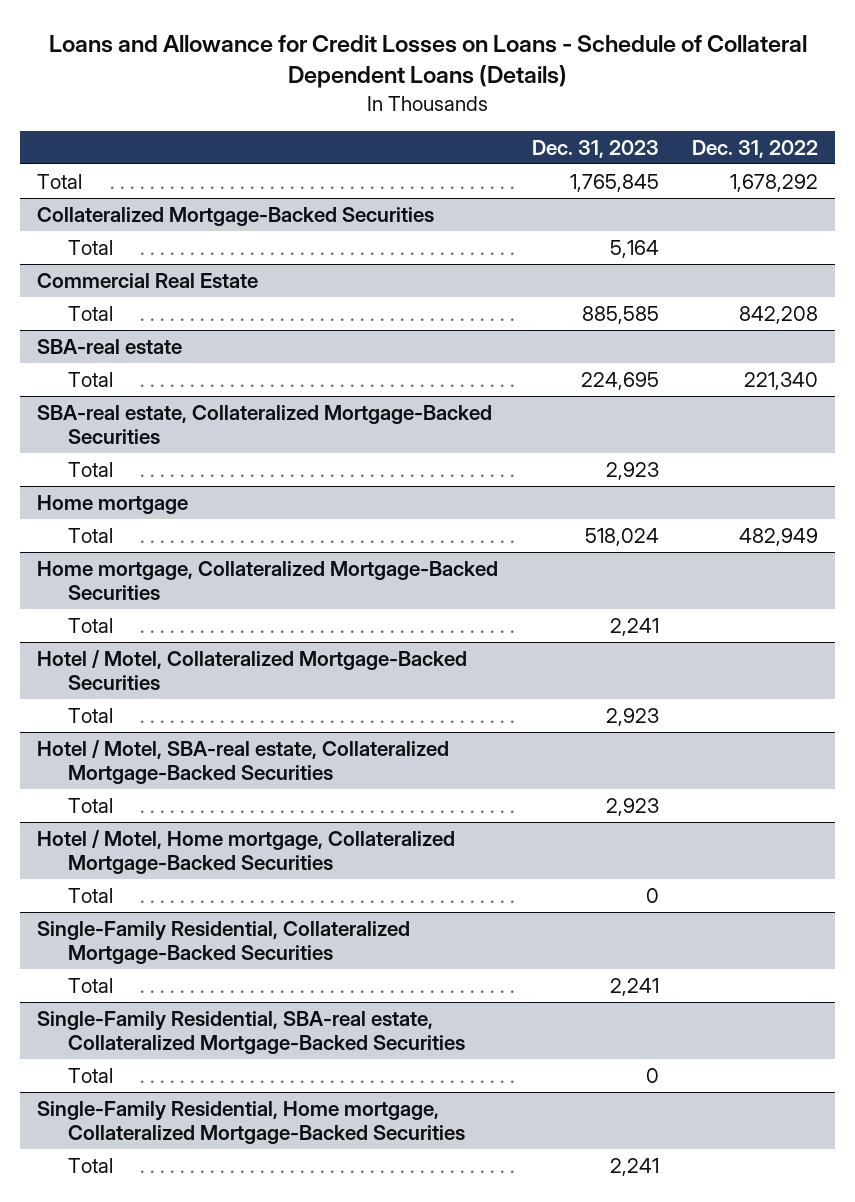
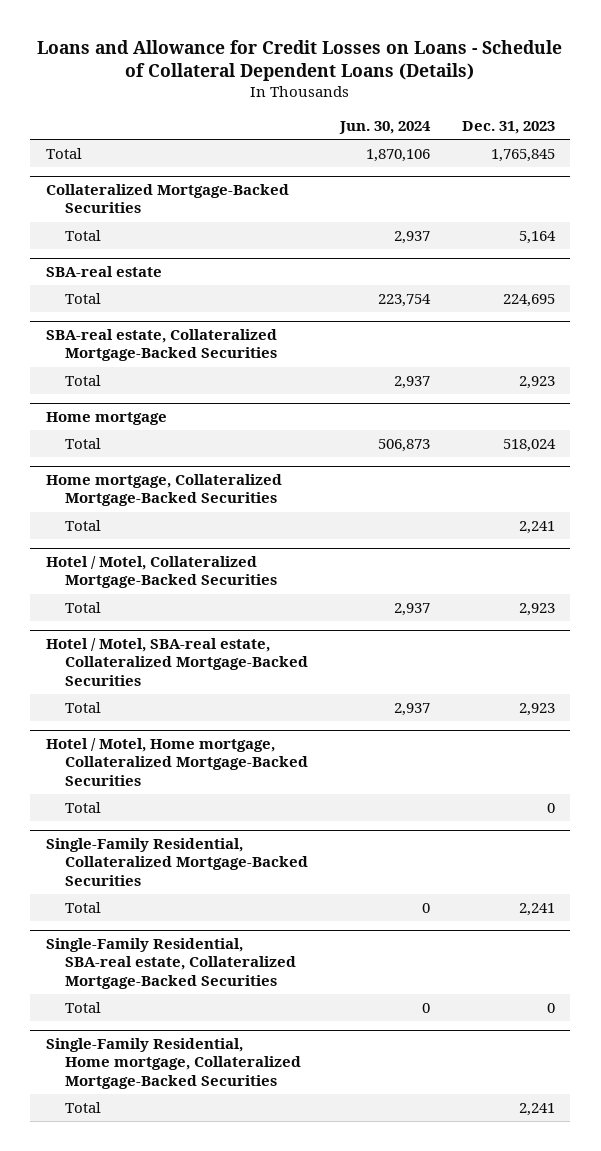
[692,139,819,158] Dec. 31, 2022 -> none
none -> [339,121,432,135] Jun. 30, 2024
[36,272,258,288] Commercial Real Estate -> none
[67,305,113,321] Total -> none

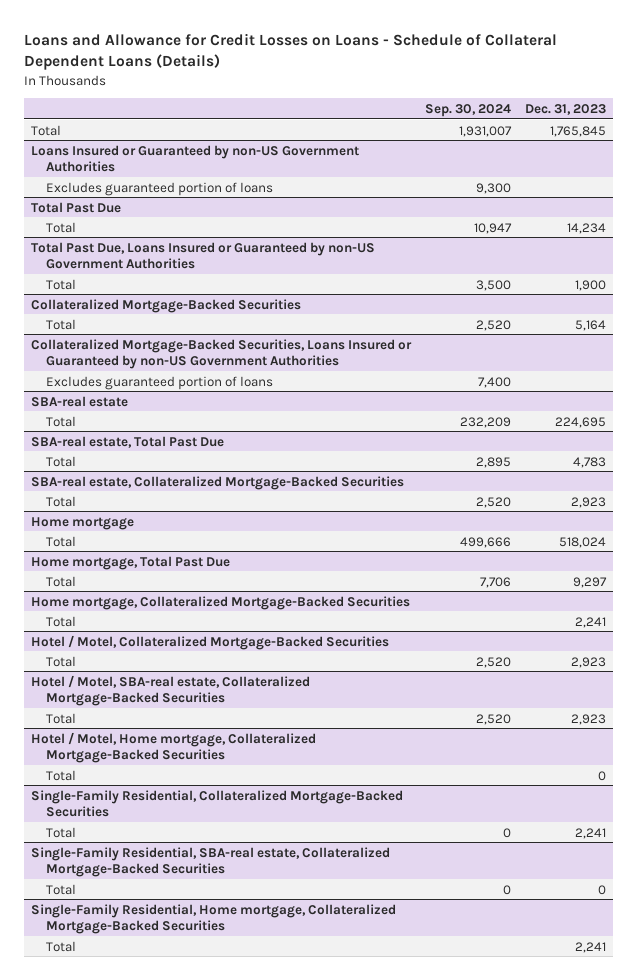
[339,121,432,135] Jun. 30, 2024 -> none
none -> [425,103,512,117] Sep. 30, 2024
none -> [31,144,360,173] Loans Insured or Guaranteed by non-US Government Authorities
none -> [45,181,273,196] Excludes guaranteed portion of loans
none -> [31,201,122,213] Total Past Due
none -> [45,221,76,233] Total
none -> [31,241,376,270] Total Past Due, Loans Insured or Guaranteed by non-US Government Authorities
none -> [45,278,76,290] Total
none -> [31,338,413,370] Collateralized Mortgage-Backed Securities, Loans Insured or Guaranteed by non-US Government Authorities
none -> [45,375,273,390] Excludes guaranteed portion of loans
none -> [31,435,225,448] SBA-real estate, Total Past Due
none -> [45,455,76,467] Total
none -> [31,555,231,570] Home mortgage, Total Past Due
none -> [45,575,76,587] Total

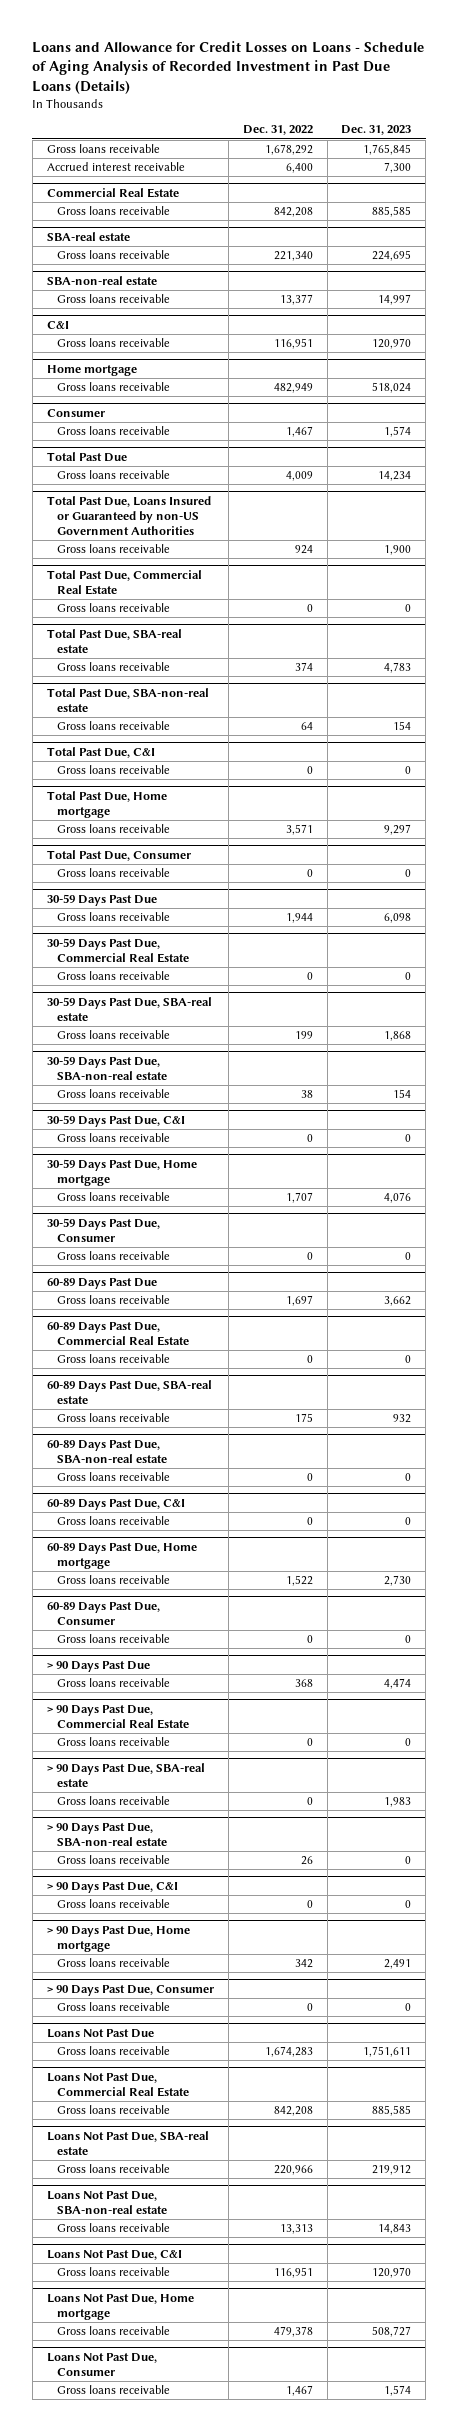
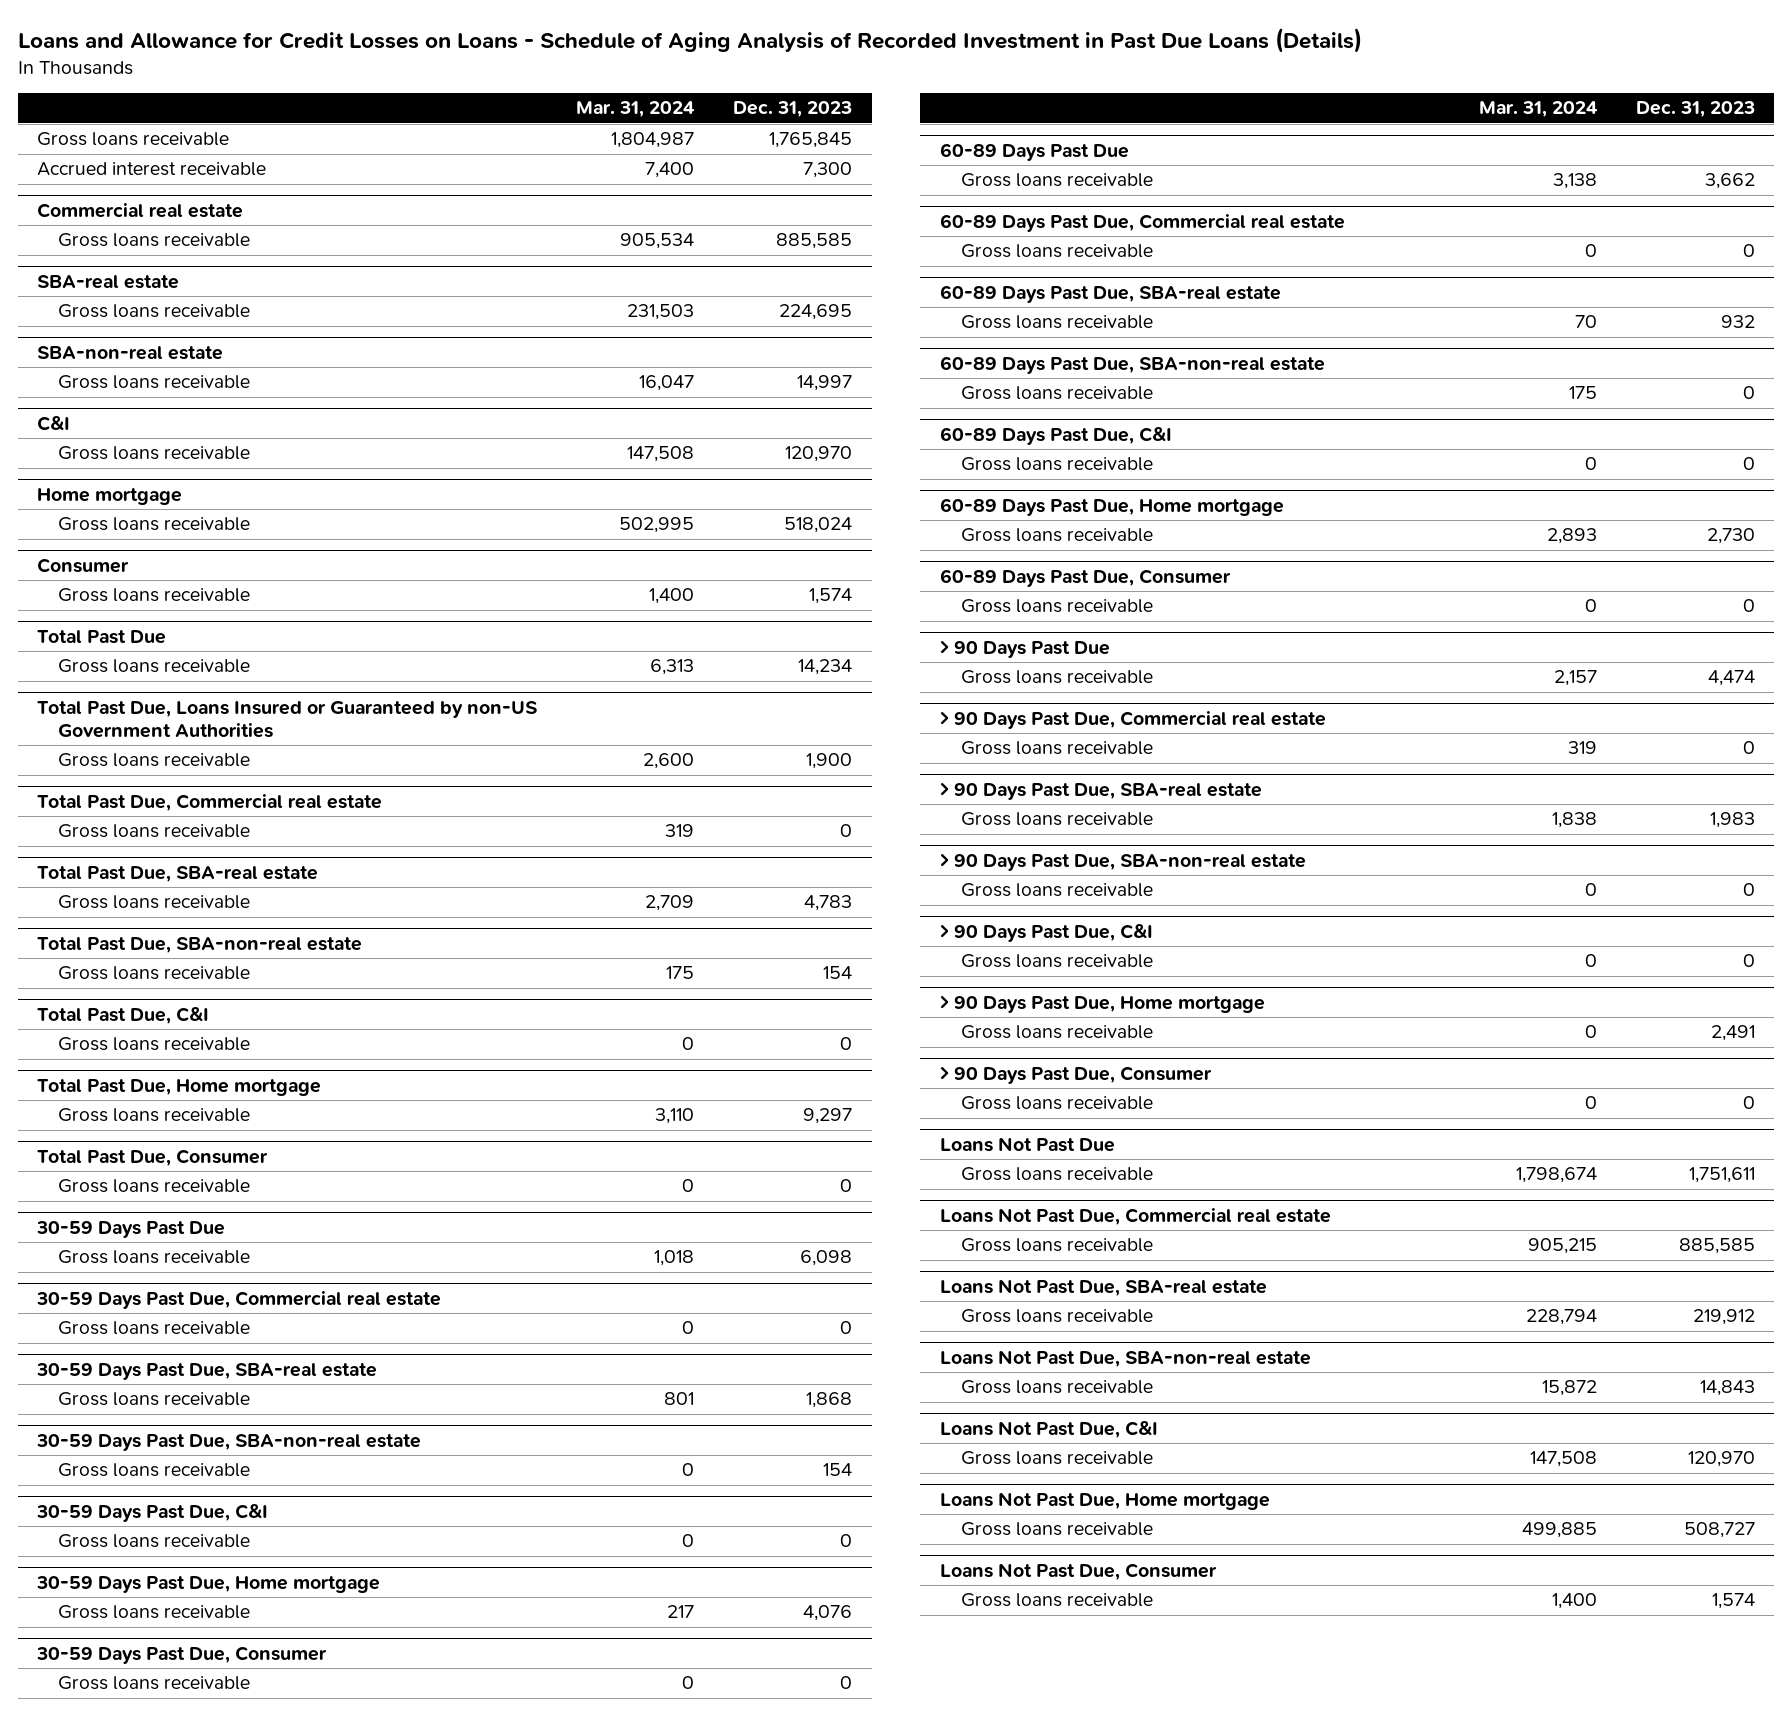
[242,125,313,136] Dec. 31, 2022 -> none
none -> [576,101,696,118] Mar. 31, 2024
[46,187,179,198] Commercial Real Estate -> [37,202,244,218] Commercial real estate
[46,569,202,595] Total Past Due, Commercial Real Estate -> [37,793,383,811] Total Past Due, Commercial real estate
[46,937,189,963] 30-59 Days Past Due, Commercial Real Estate -> [36,1290,442,1309] 30-59 Days Past Due, Commercial real estate
[46,1321,189,1346] 60-89 Days Past Due, Commercial Real Estate -> [939,213,1345,232] 60-89 Days Past Due, Commercial real estate
[46,1704,189,1729] > 90 Days Past Due, Commercial Real Estate -> [939,710,1326,729] > 90 Days Past Due, Commercial real estate
[46,2072,189,2097] Loans Not Past Due, Commercial Real Estate -> [939,1207,1331,1225] Loans Not Past Due, Commercial real estate

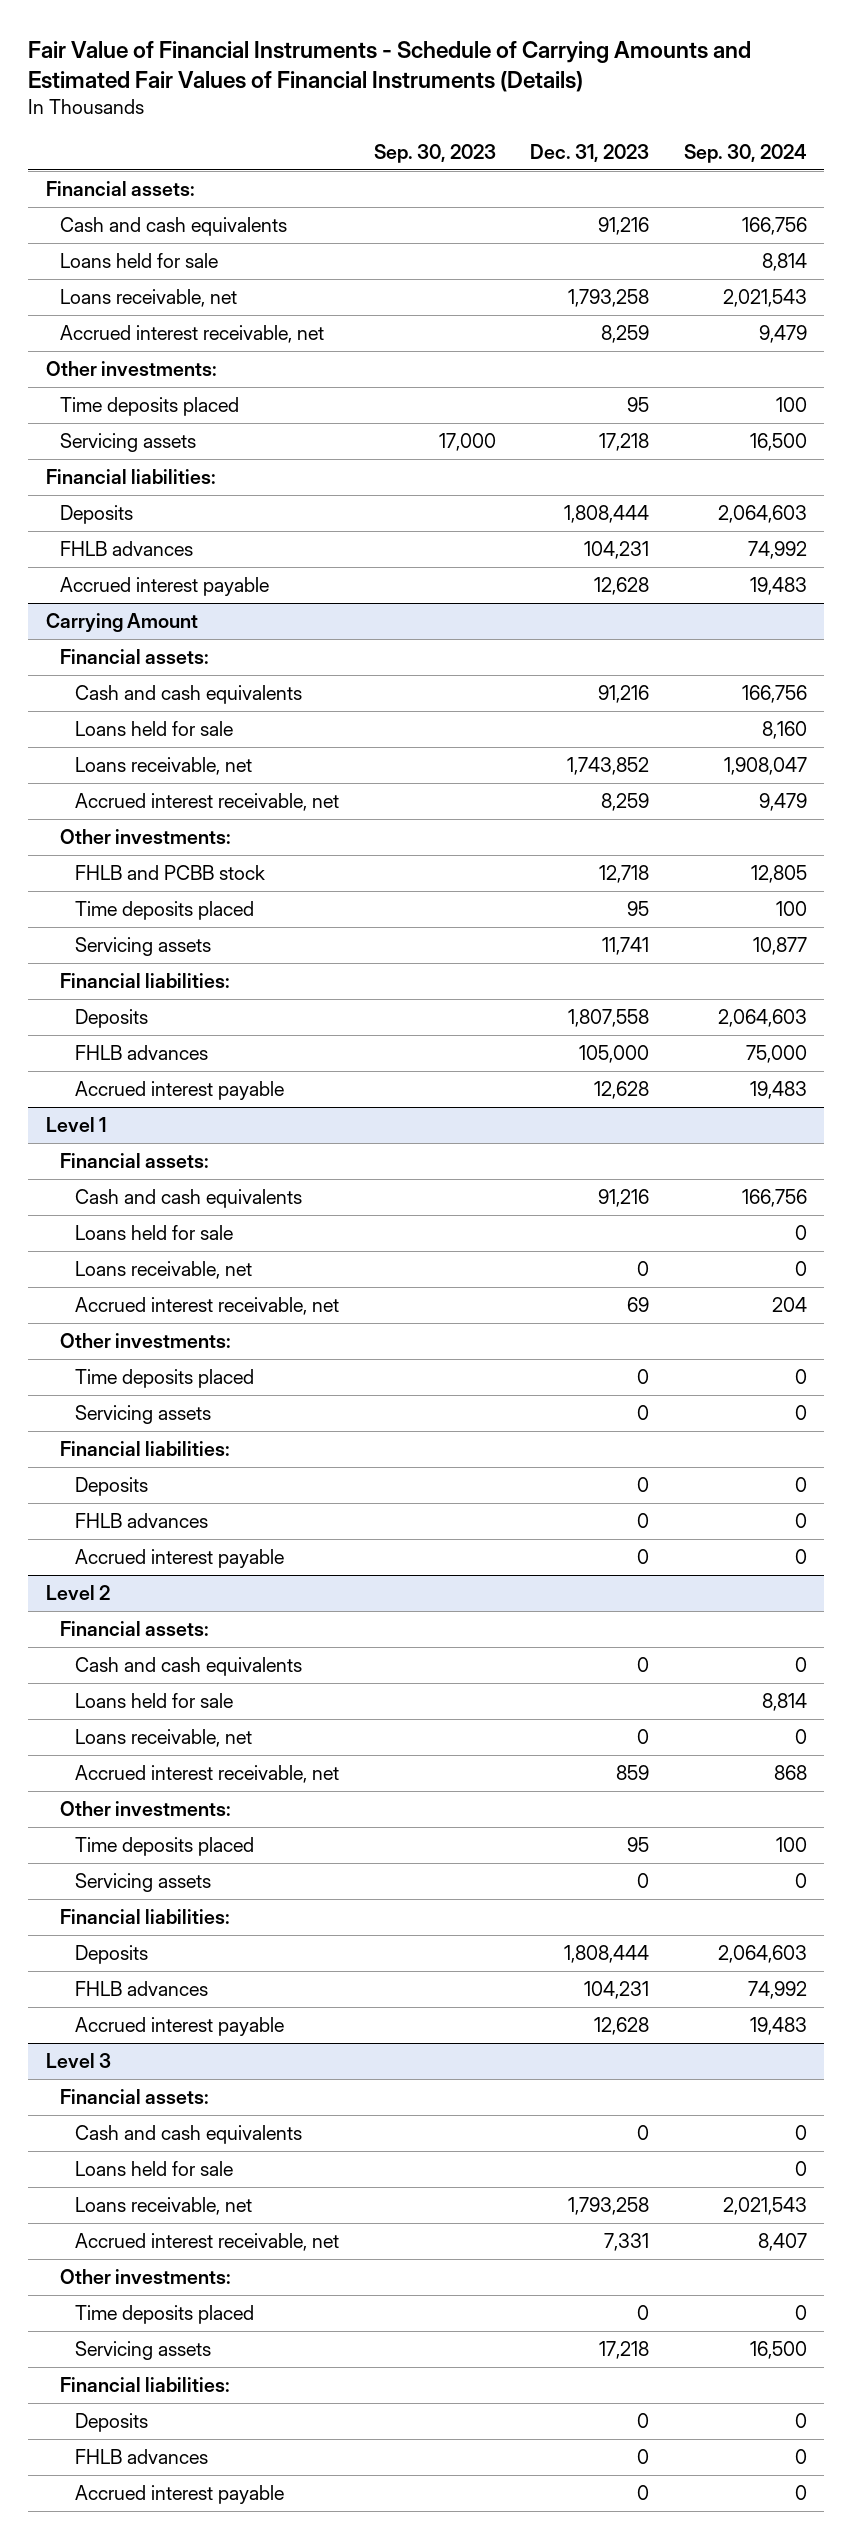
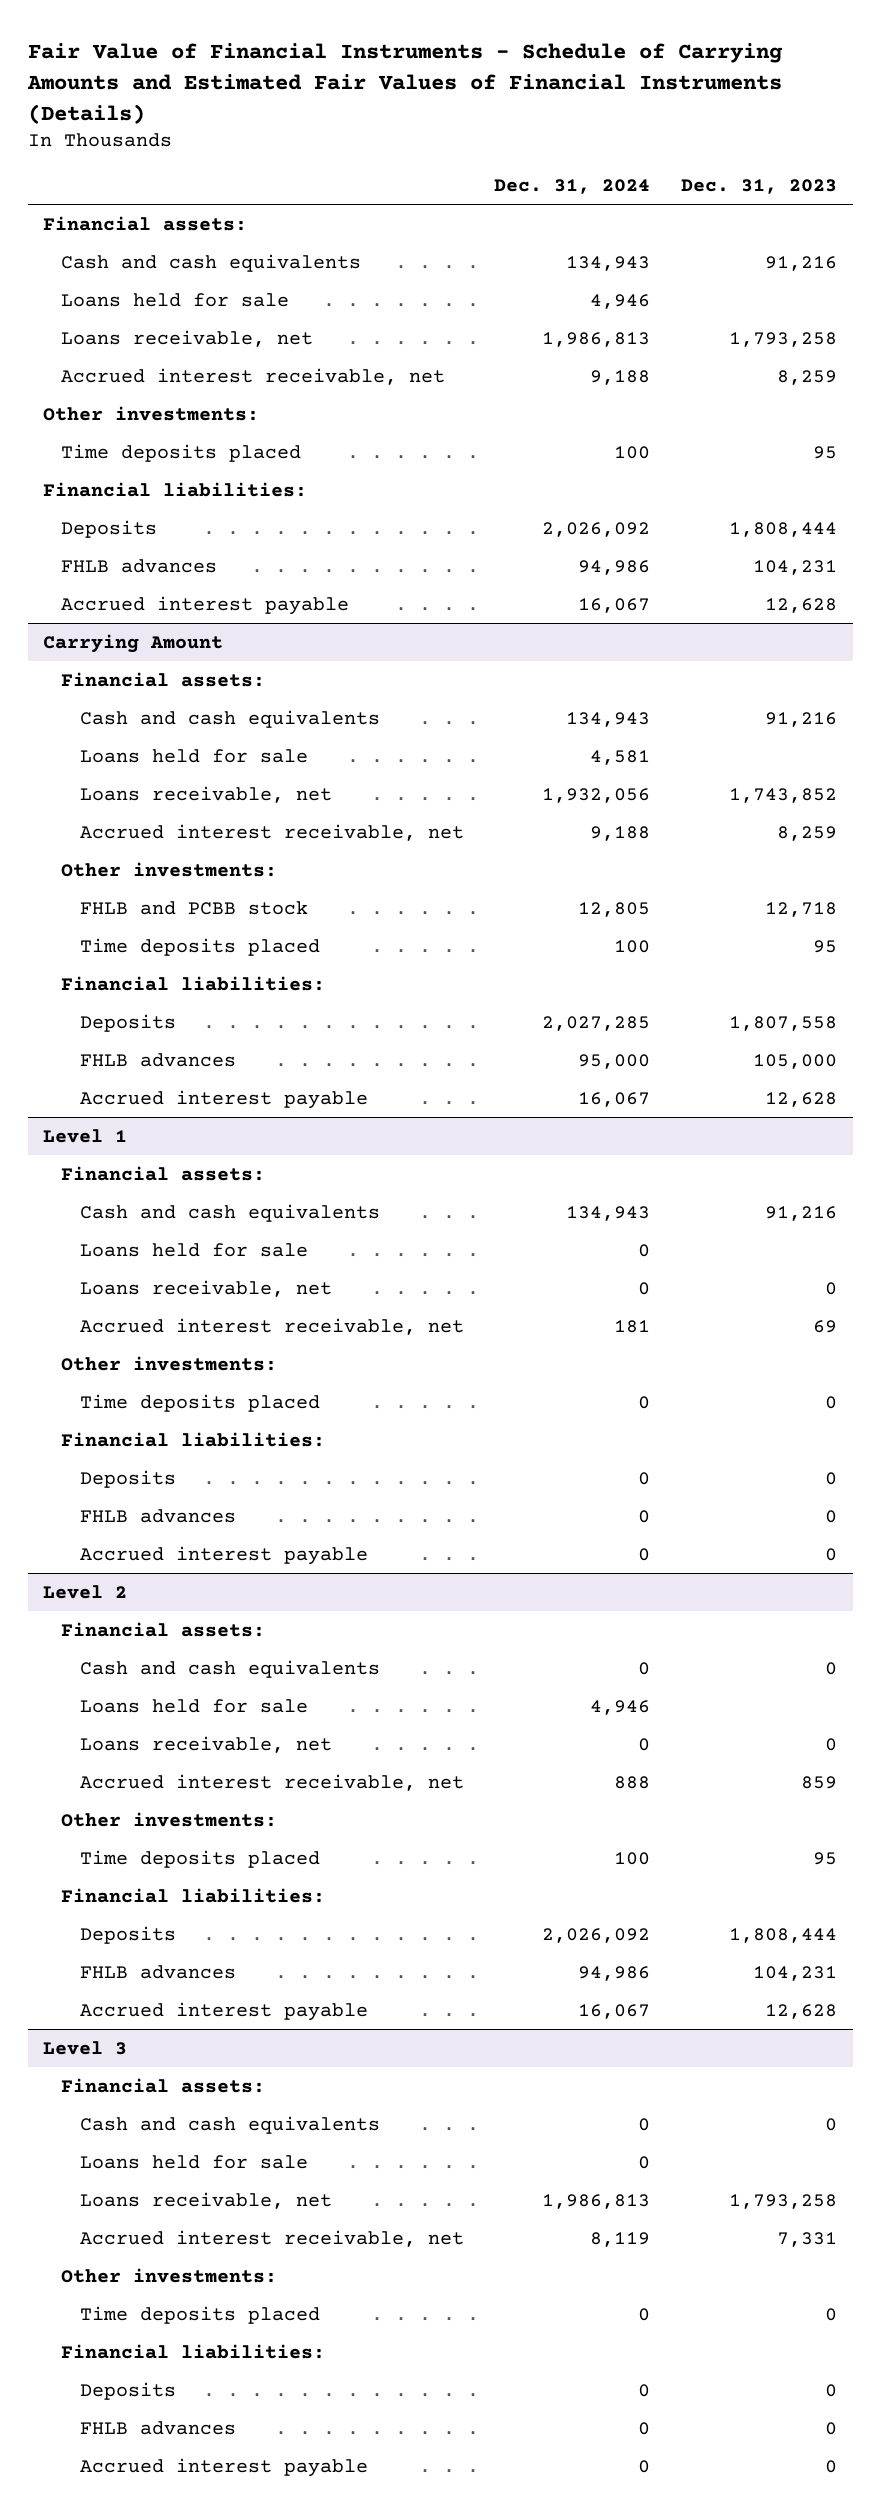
[373,143,496,163] Sep. 30, 2023 -> none
[683,143,807,163] Sep. 30, 2024 -> none
none -> [494,179,651,195] Dec. 31, 2024
[60,432,197,452] Servicing assets -> none
[75,936,212,956] Servicing assets -> none
[75,1404,212,1424] Servicing assets -> none
[75,1872,212,1892] Servicing assets -> none
[75,2340,212,2360] Servicing assets -> none

